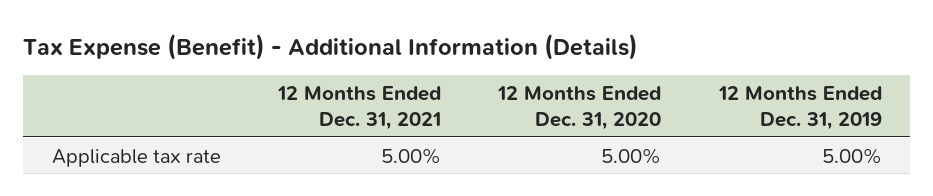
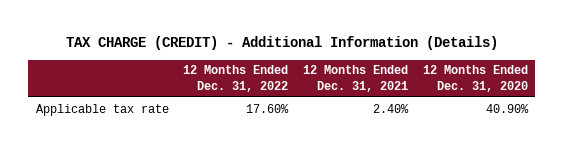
[22,33,638,60] Tax Expense (Benefit) - Additional Information (Details) -> [65,36,498,51] TAX CHARGE (CREDIT) - Additional Information (Details)
[717,86,882,131] 12 Months Ended Dec. 31, 2019 -> none
none -> [183,65,289,93] 12 Months Ended Dec. 31, 2022
[380,147,441,164] 5.00% -> [373,103,410,113] 2.40%
[601,147,662,164] 5.00% -> [485,103,529,113] 40.90%

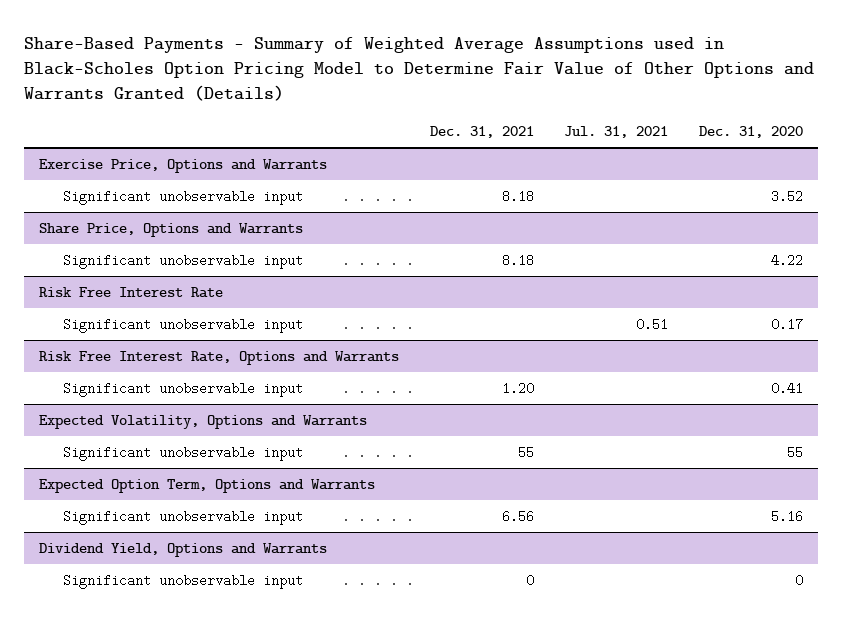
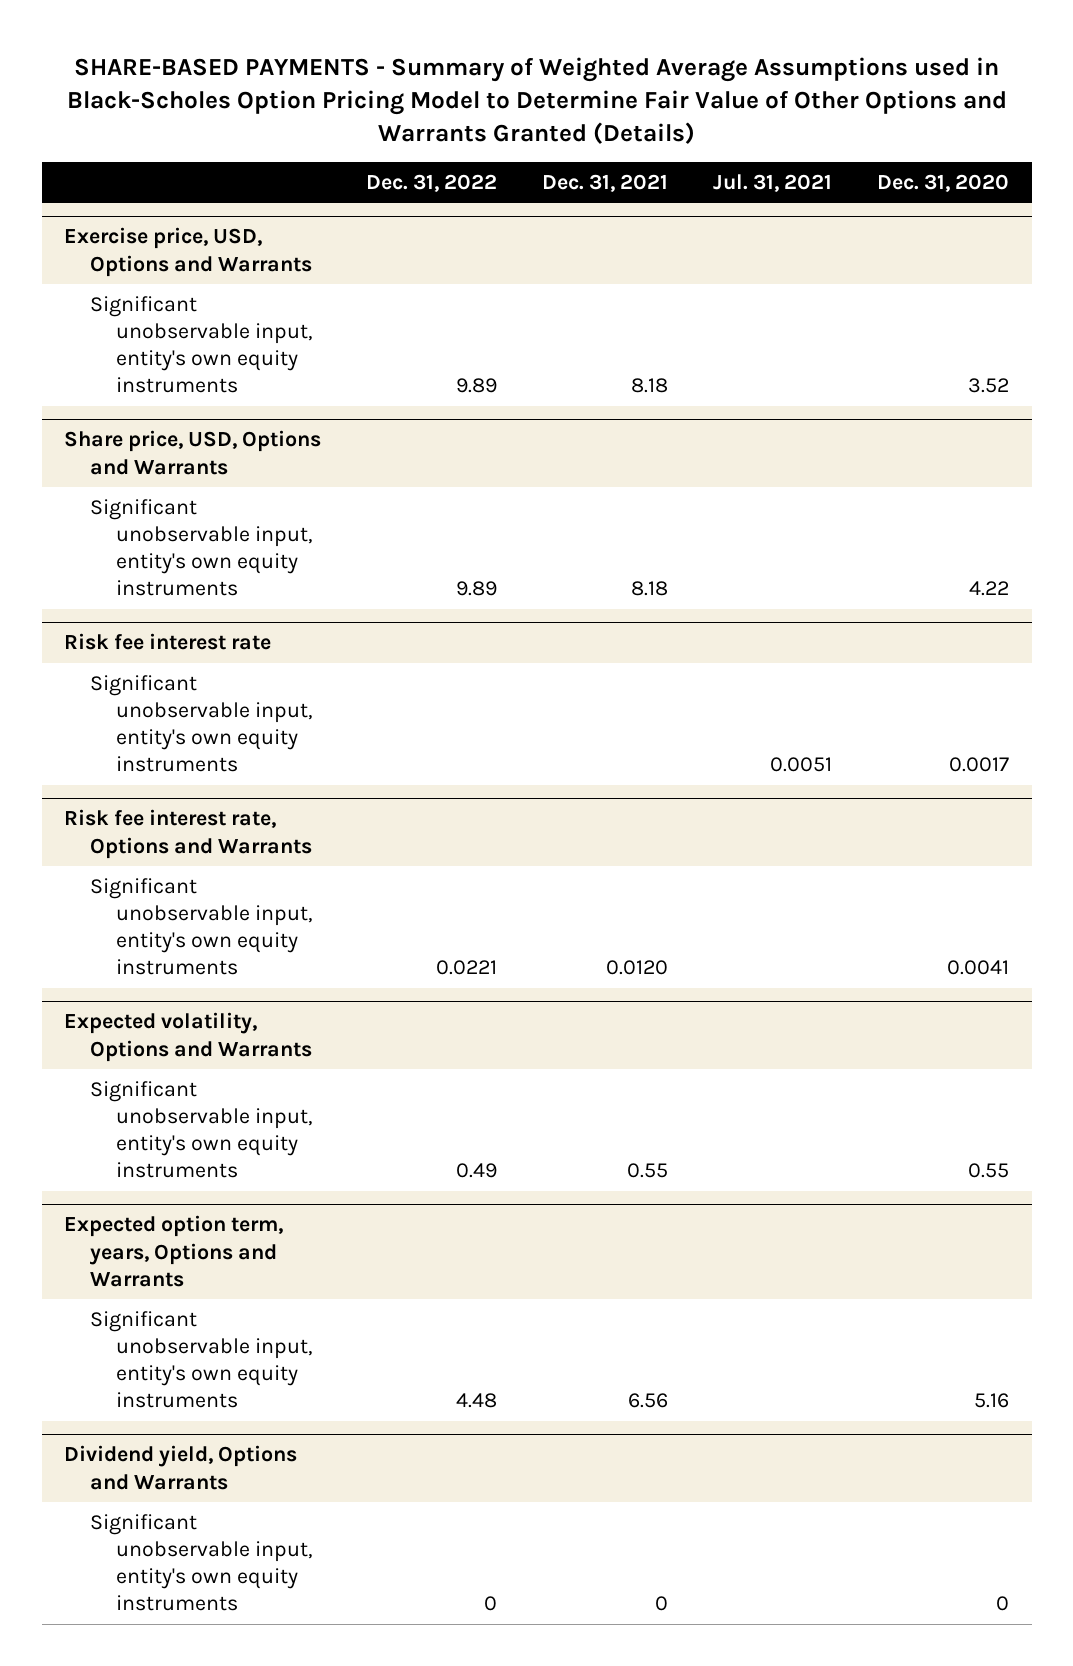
[23,36,814,102] Share-Based Payments - Summary of Weighted Average Assumptions used in Black-Scholes Option Pricing Model to Determine Fair Value of Other Options and Warrants Granted (Details) -> [66,56,1007,144] SHARE-BASED PAYMENTS - Summary of Weighted Average Assumptions used in Black-Scholes Option Pricing Model to Determine Fair Value of Other Options and Warrants Granted (Details)
none -> [366,173,498,192] Dec. 31, 2022
[39,158,328,173] Exercise Price, Options and Warrants -> [64,227,312,277] Exercise price, USD, Options and Warrants
[63,189,304,205] Significant unobservable input -> [89,295,313,394] Significant unobservable input, entity's own equity instruments
[39,222,304,237] Share Price, Options and Warrants -> [64,430,322,475] Share price, USD, Options and Warrants
[63,253,304,269] Significant unobservable input -> [89,498,313,597] Significant unobservable input, entity's own equity instruments
[39,286,224,298] Risk Free Interest Rate -> [64,633,272,651] Risk fee interest rate
[63,317,304,333] Significant unobservable input -> [89,674,313,773] Significant unobservable input, entity's own equity instruments
[636,317,669,331] 0.51 -> [770,757,833,773] 0.0051
[770,317,803,331] 0.17 -> [949,757,1010,773] 0.0017
[39,350,400,365] Risk Free Interest Rate, Options and Warrants -> [64,809,312,859] Risk fee interest rate, Options and Warrants
[63,381,304,397] Significant unobservable input -> [89,877,313,976] Significant unobservable input, entity's own equity instruments
[501,381,534,395] 1.20 -> [606,960,669,976] 0.0120
[770,381,803,395] 0.41 -> [947,960,1010,976] 0.0041
[39,414,368,429] Expected Volatility, Options and Warrants -> [64,1012,312,1062] Expected volatility, Options and Warrants
[63,445,304,461] Significant unobservable input -> [89,1080,313,1179] Significant unobservable input, entity's own equity instruments
[517,445,534,459] 55 -> [627,1163,669,1179] 0.55
[786,445,803,459] 55 -> [968,1163,1010,1179] 0.55
[39,478,376,493] Expected Option Term, Options and Warrants -> [64,1215,284,1287] Expected option term, years, Options and Warrants
[63,509,304,525] Significant unobservable input -> [89,1310,313,1409] Significant unobservable input, entity's own equity instruments
[39,542,328,557] Dividend Yield, Options and Warrants -> [64,1445,298,1490] Dividend yield, Options and Warrants
[63,573,304,589] Significant unobservable input -> [89,1513,313,1612] Significant unobservable input, entity's own equity instruments

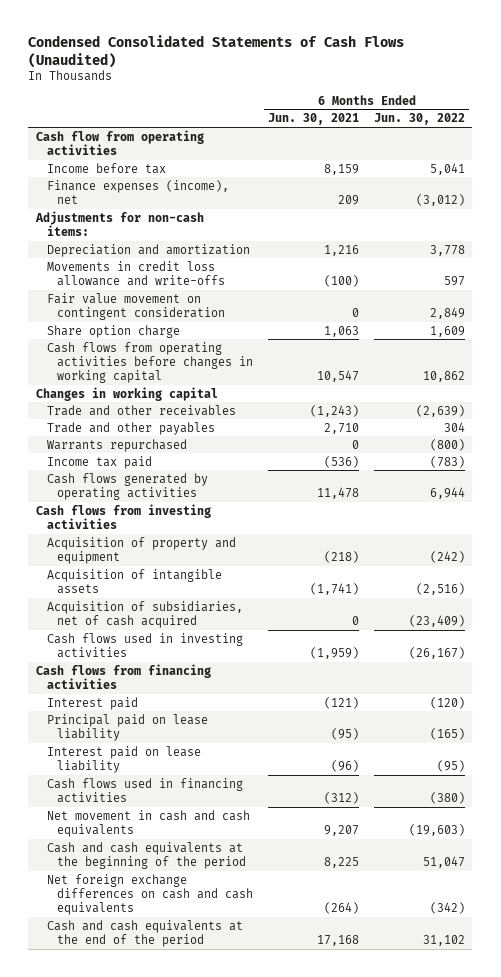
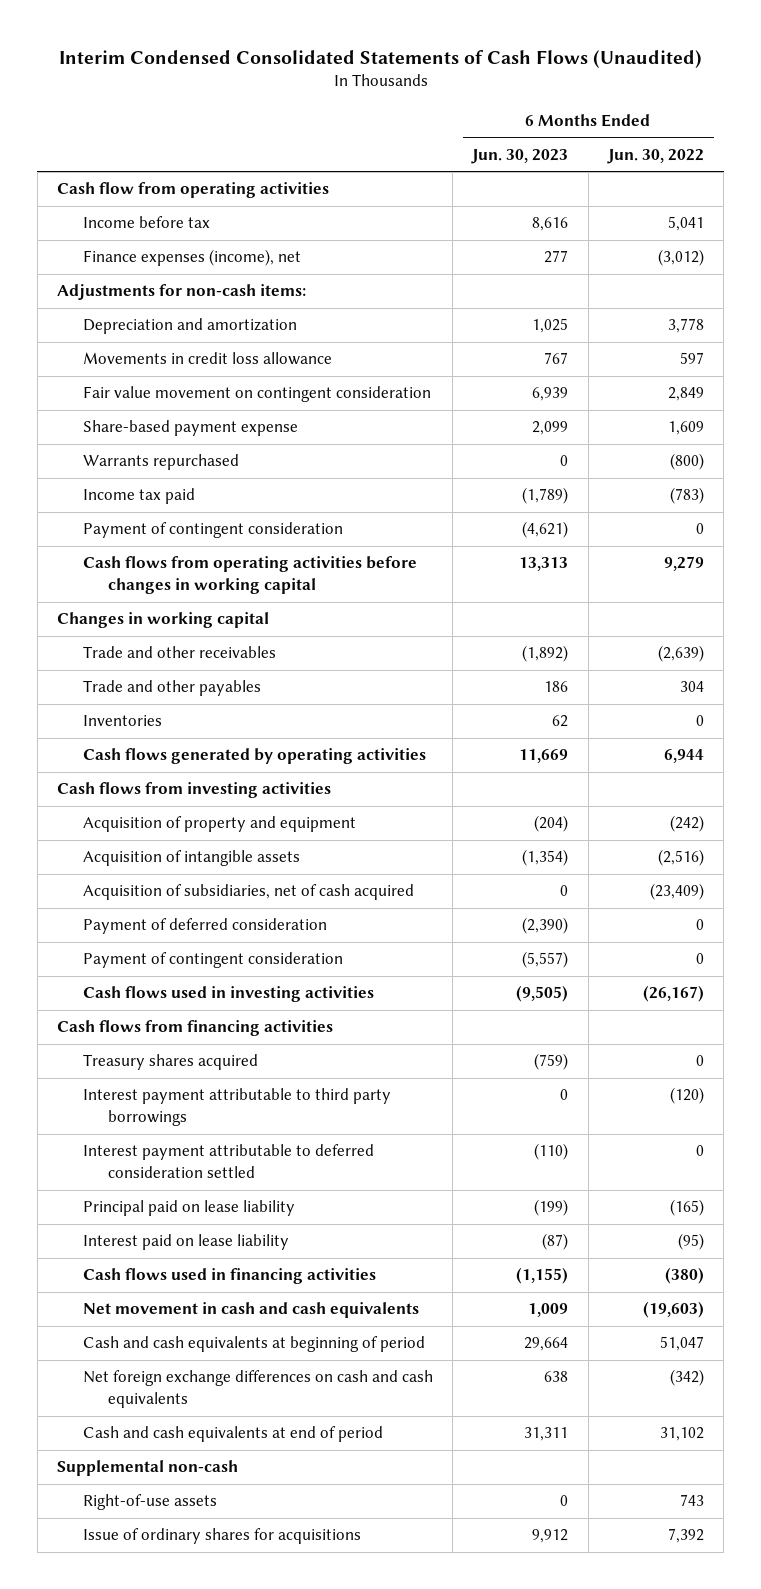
[28,34,405,68] Condensed Consolidated Statements of Cash Flows (Unaudited) -> [58,49,702,68] Interim Condensed Consolidated Statements of Cash Flows (Unaudited)
[268,113,360,126] Jun. 30, 2021 -> none
none -> [471,148,569,164] Jun. 30, 2023
[46,260,226,286] Movements in credit loss allowance and write-offs -> [82,352,332,366] Movements in credit loss allowance
[46,324,180,338] Share option charge -> [82,420,298,437] Share-based payment expense
[46,438,187,452] Warrants repurchased -> [82,454,239,471] Warrants repurchased
[46,455,152,469] Income tax paid -> [82,488,195,505] Income tax paid
none -> [82,522,343,539] Payment of contingent consideration
[423,370,466,382] 10,862 -> [664,556,705,572] 9,279
none -> [82,715,162,727] Inventories
none -> [82,918,327,935] Payment of deferred consideration
none -> [82,952,343,969] Payment of contingent consideration
none -> [82,1054,258,1071] Treasury shares acquired
[46,696,138,710] Interest paid -> [82,1088,391,1127] Interest payment attributable to third party borrowings
none -> [82,1144,374,1179] Interest payment attributable to deferred consideration settled
[46,841,247,869] Cash and cash equivalents at the beginning of the period -> [82,1336,425,1353] Cash and cash equivalents at beginning of period
[46,919,243,947] Cash and cash equivalents at the end of the period -> [82,1426,383,1443] Cash and cash equivalents at end of period
none -> [57,1460,239,1477] Supplemental non-cash
none -> [82,1494,217,1511] Right-of-use assets
none -> [82,1528,361,1545] Issue of ordinary shares for acquisitions

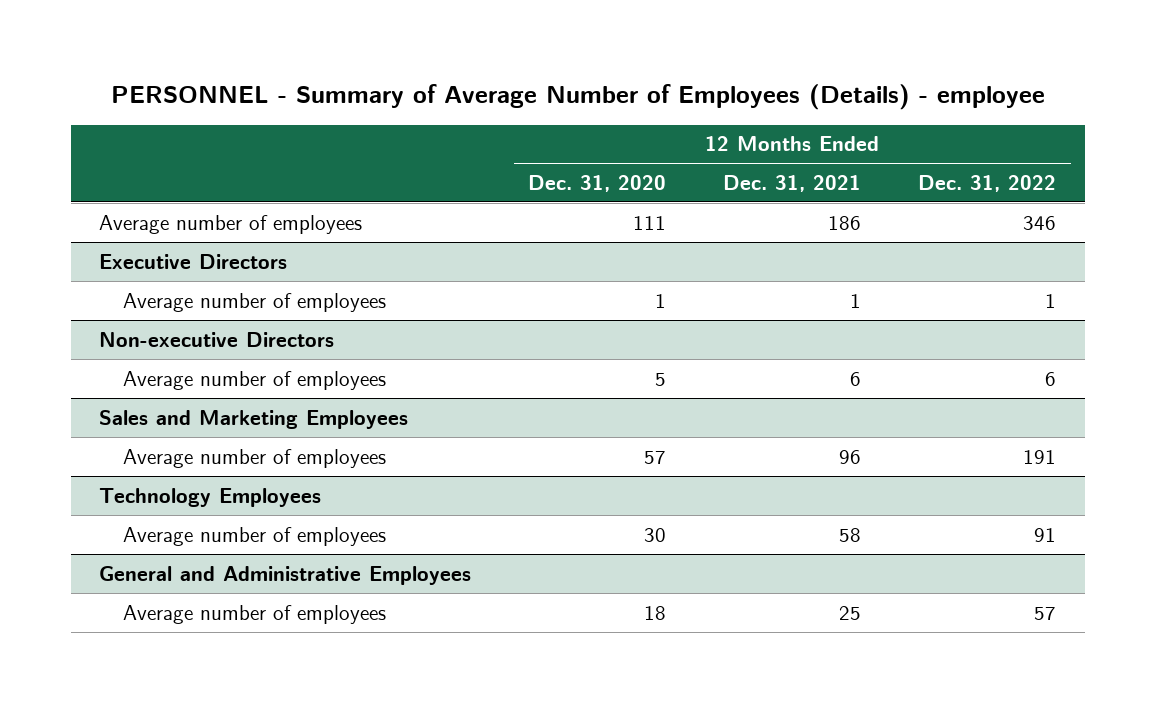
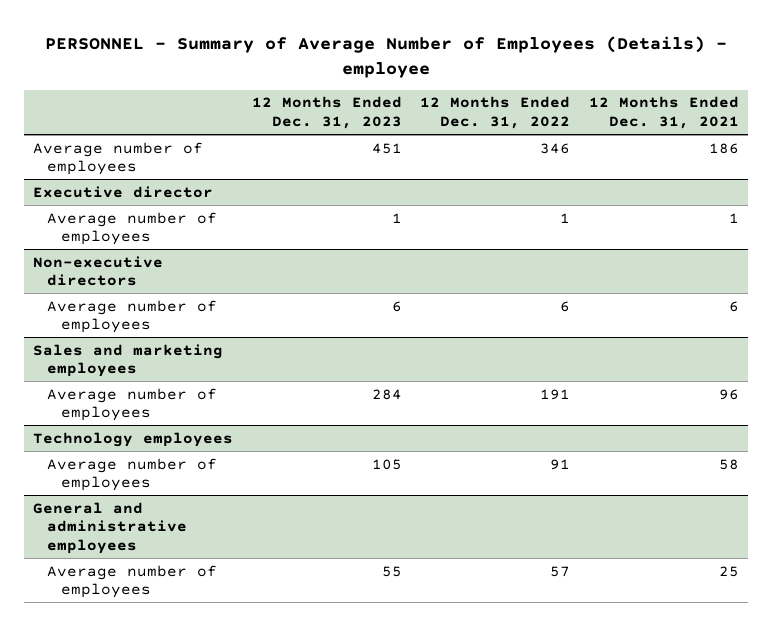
[528,174,667,192] Dec. 31, 2020 -> none
none -> [251,96,402,130] 12 Months Ended Dec. 31, 2023
[99,253,288,269] Executive Directors -> [32,185,213,198] Executive director
[99,331,335,347] Non-executive Directors -> [32,255,163,287] Non-executive directors
[99,409,409,429] Sales and Marketing Employees -> [32,343,223,378] Sales and marketing employees
[99,487,322,507] Technology Employees -> [32,431,233,447] Technology employees
[99,565,472,585] General and Administrative Employees -> [32,501,188,555] General and administrative employees

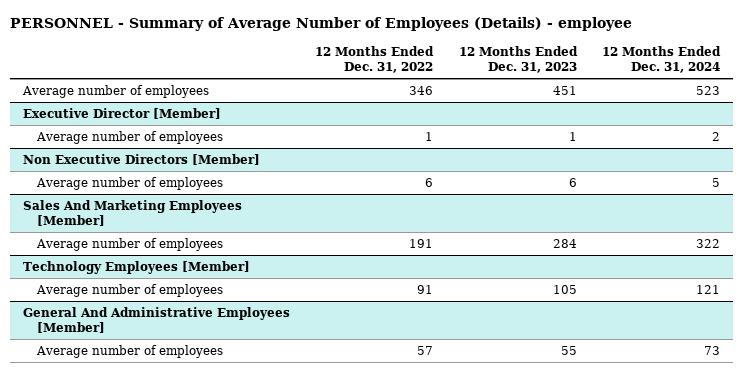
[589,96,740,130] 12 Months Ended Dec. 31, 2021 -> none
none -> [602,46,722,73] 12 Months Ended Dec. 31, 2024
[32,185,213,198] Executive director -> [22,108,221,120] Executive Director [Member]
[32,255,163,287] Non-executive directors -> [22,154,260,166] Non Executive Directors [Member]
[32,343,223,378] Sales and marketing employees -> [22,200,242,226] Sales And Marketing Employees [Member]
[32,431,233,447] Technology employees -> [22,261,250,275] Technology Employees [Member]
[32,501,188,555] General and administrative employees -> [22,307,290,333] General And Administrative Employees [Member]

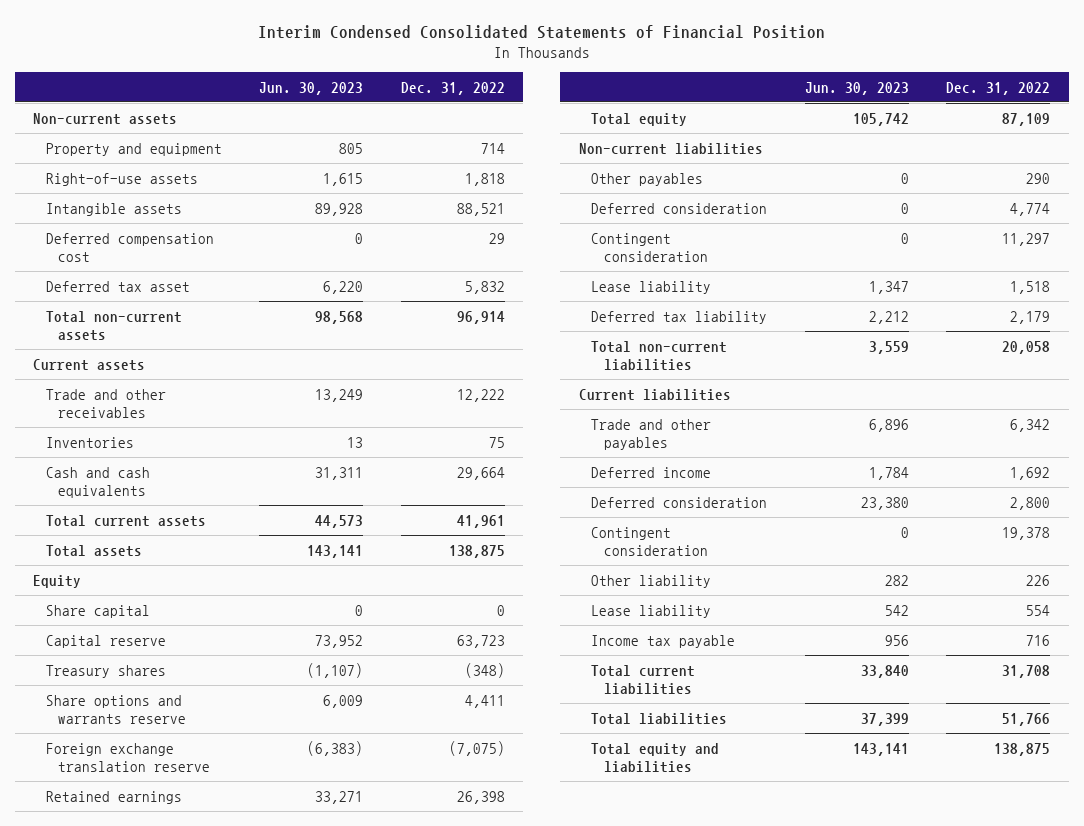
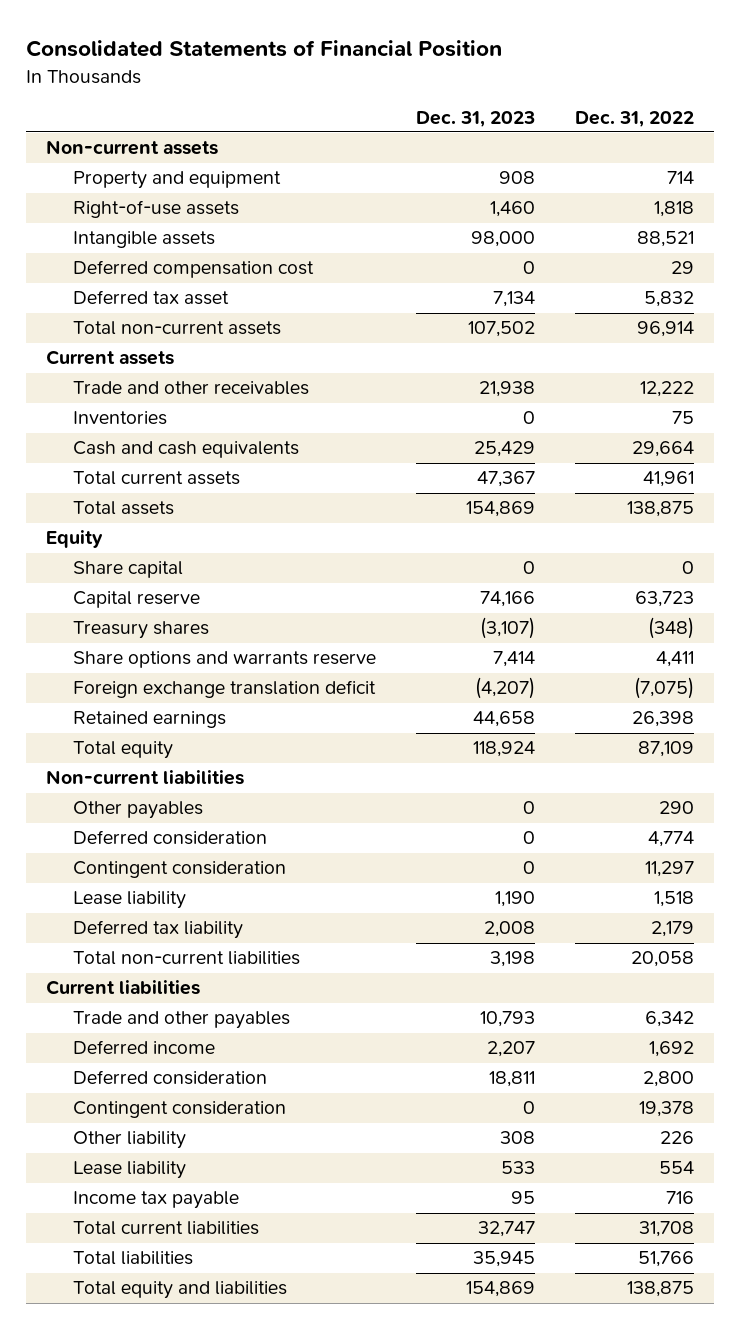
[257,25,825,40] Interim Condensed Consolidated Statements of Financial Position -> [26,40,503,58] Consolidated Statements of Financial Position
[259,81,364,95] Jun. 30, 2023 -> none
none -> [416,110,536,127] Dec. 31, 2023
[45,742,210,772] Foreign exchange translation reserve -> [72,680,376,699] Foreign exchange translation deficit

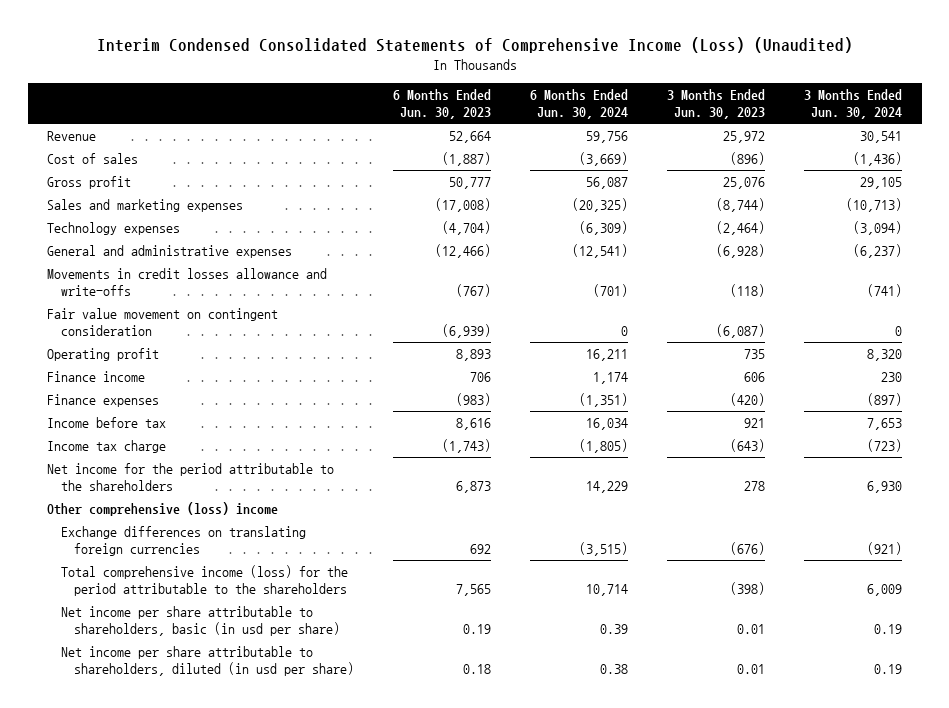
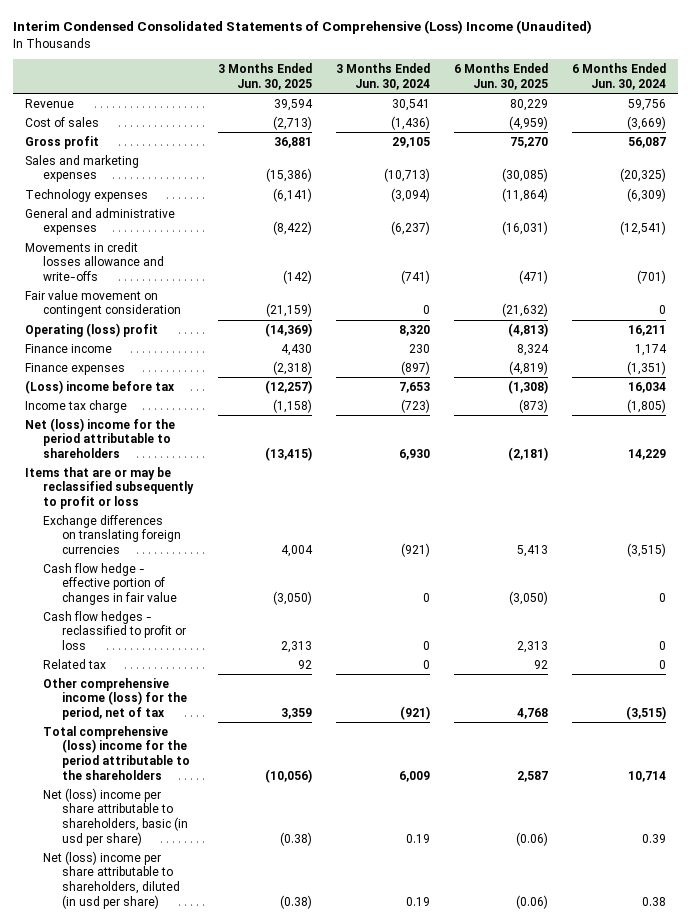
[96,36,853,53] Interim Condensed Consolidated Statements of Comprehensive Income (Loss) (Unaudited) -> [12,20,592,35] Interim Condensed Consolidated Statements of Comprehensive (Loss) Income (Unaudited)
[393,88,492,120] 6 Months Ended Jun. 30, 2023 -> none
[667,88,766,120] 3 Months Ended Jun. 30, 2023 -> none
none -> [217,63,312,90] 3 Months Ended Jun. 30, 2025
none -> [453,63,548,90] 6 Months Ended Jun. 30, 2025
[47,347,160,361] Operating profit -> [24,322,158,337] Operating (loss) profit
[47,416,167,428] Income before tax -> [24,379,175,394] (Loss) income before tax
[47,501,279,516] Other comprehensive (loss) income -> none
[47,462,335,492] Net income for the period attributable to the shareholders -> [24,417,175,459] Net (loss) income for the period attributable to shareholders
none -> [24,466,195,510] Items that are or may be reclassified subsequently to profit or loss
none -> [43,562,177,606] Cash flow hedge - effective portion of changes in fair value
none -> [43,610,186,651] Cash flow hedges - reclassified to profit or loss
none -> [43,658,107,669] Related tax
none -> [43,677,187,721] Other comprehensive income (loss) for the period, net of tax
[60,564,348,597] Total comprehensive income (loss) for the period attributable to the shareholders -> [43,725,190,781] Total comprehensive (loss) income for the period attributable to the shareholders
[60,605,341,637] Net income per share attributable to shareholders, basic (in usd per share) -> [43,787,188,847] Net (loss) income per share attributable to shareholders, basic (in usd per share)
[60,645,355,677] Net income per share attributable to shareholders, diluted (in usd per share) -> [43,850,180,910] Net (loss) income per share attributable to shareholders, diluted (in usd per share)

